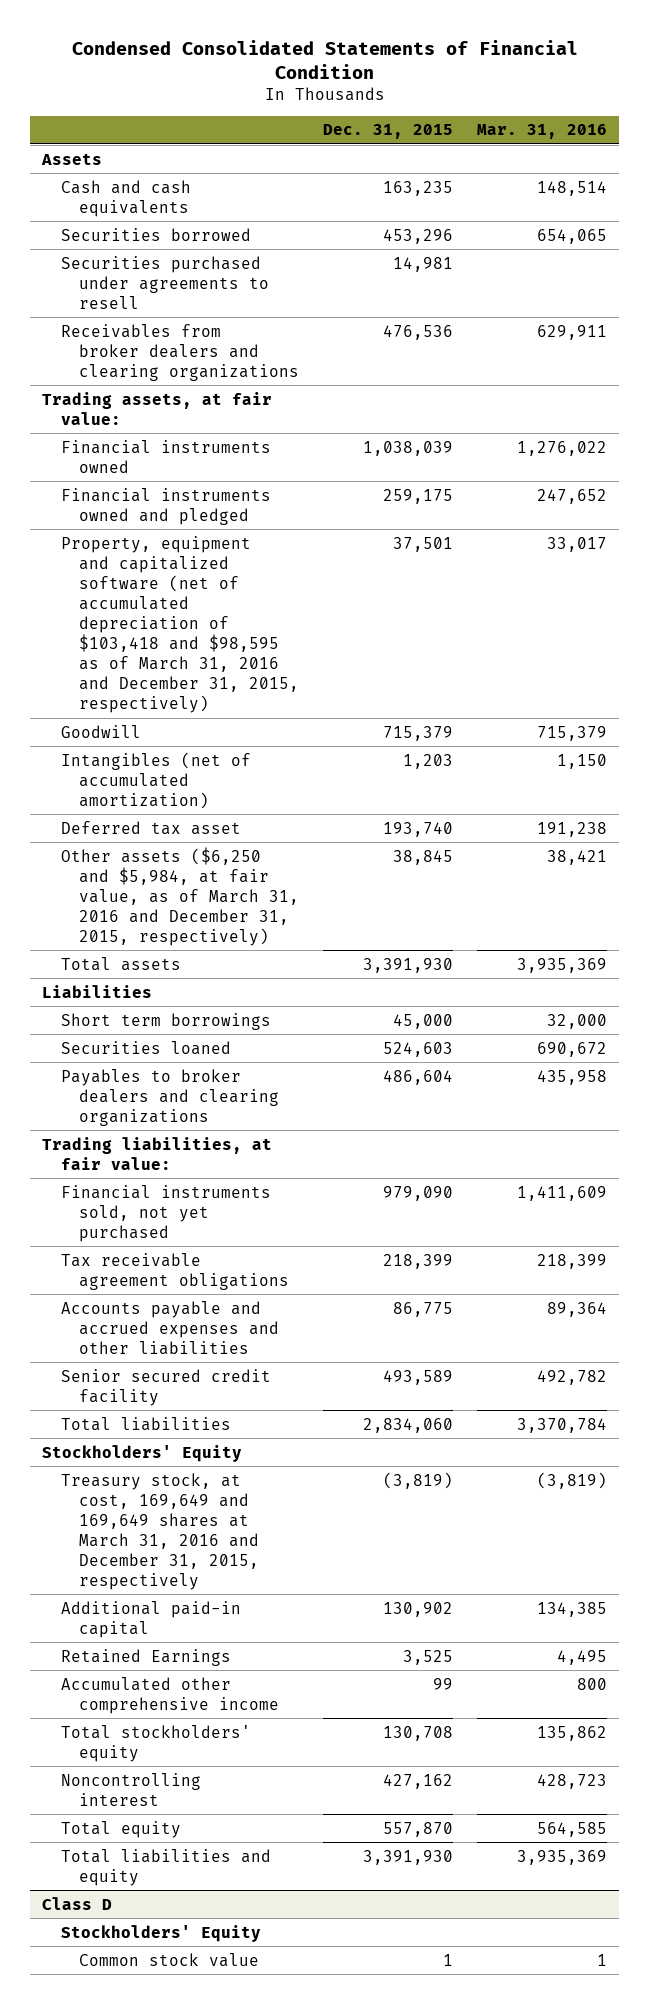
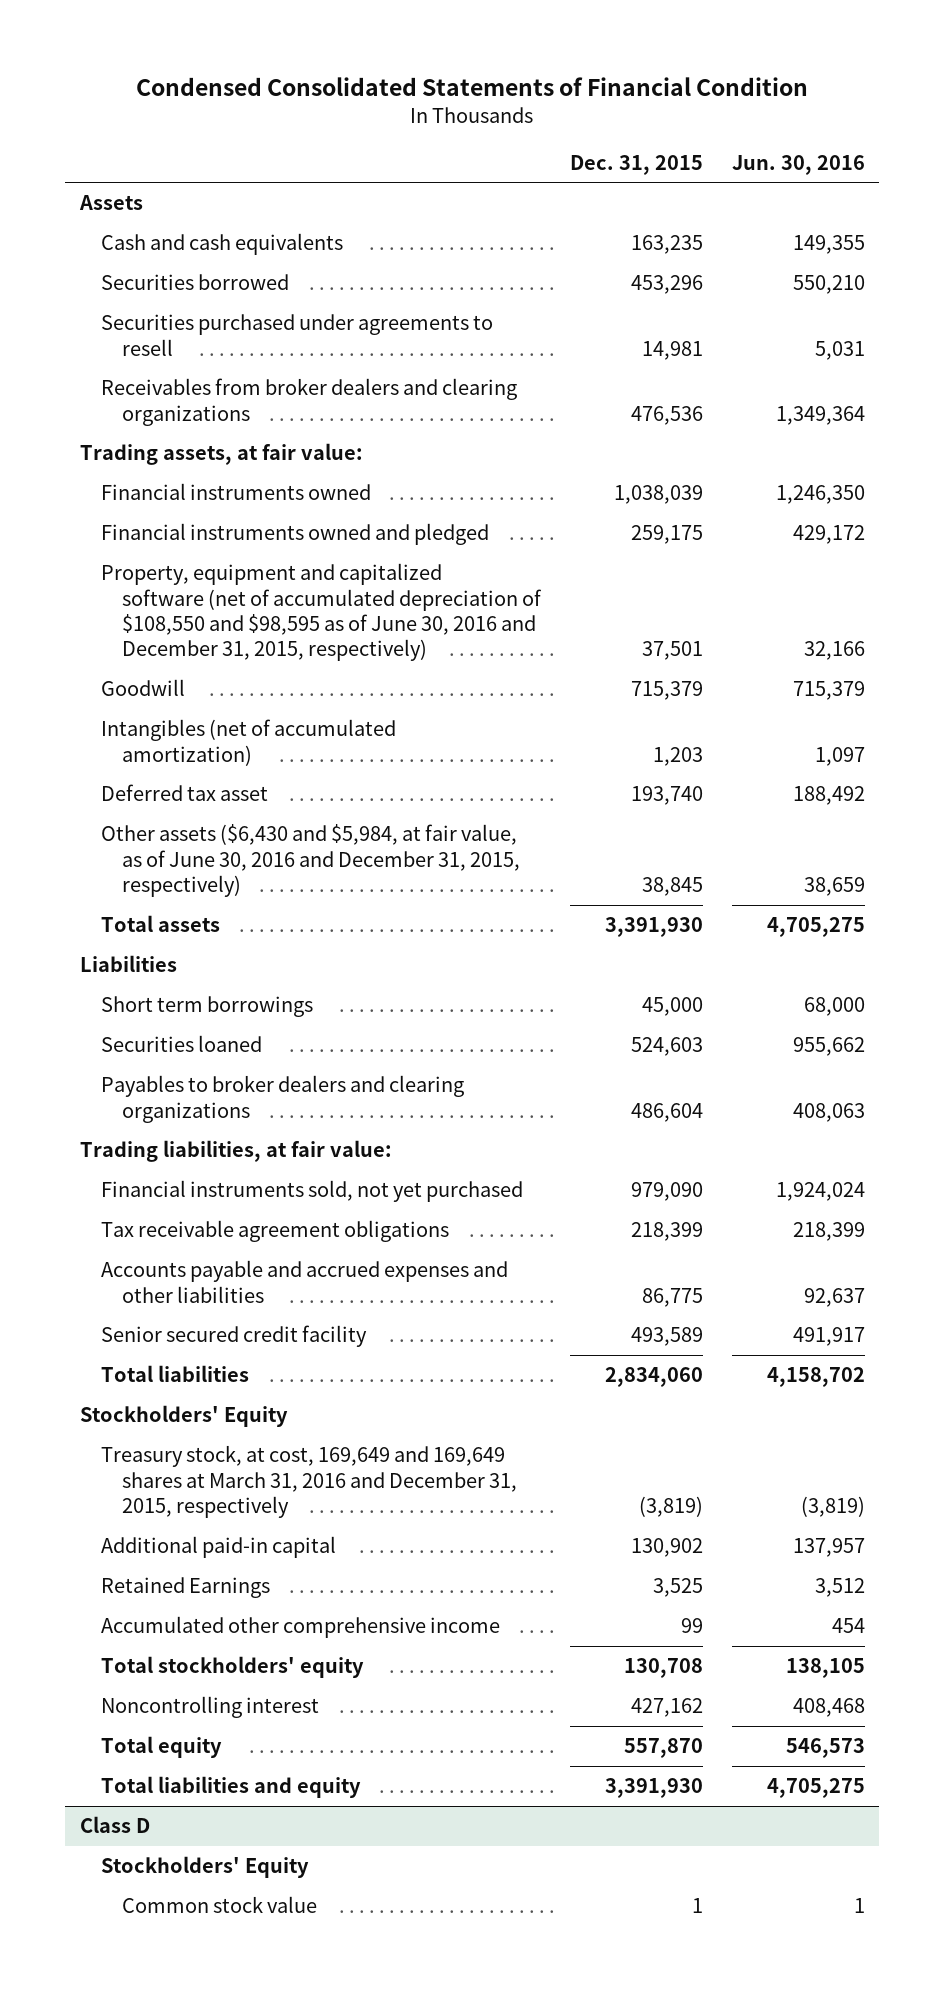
[476,124,607,140] Mar. 31, 2016 -> none
none -> [731,154,865,175] Jun. 30, 2016
[60,535,299,713] Property, equipment and capitalized software (net of accumulated depreciation of $103,418 and $98,595 as of March 31, 2016 and December 31, 2015, respectively) -> [100,563,542,662] Property, equipment and capitalized software (net of accumulated depreciation of $108,550 and $98,595 as of June 30, 2016 and December 31, 2015, respectively)
[60,846,299,946] Other assets ($6,250 and $5,984, at fair value, as of March 31, 2016 and December 31, 2015, respectively) -> [100,824,520,897] Other assets ($6,430 and $5,984, at fair value, as of June 30, 2016 and December 31, 2015, respectively)

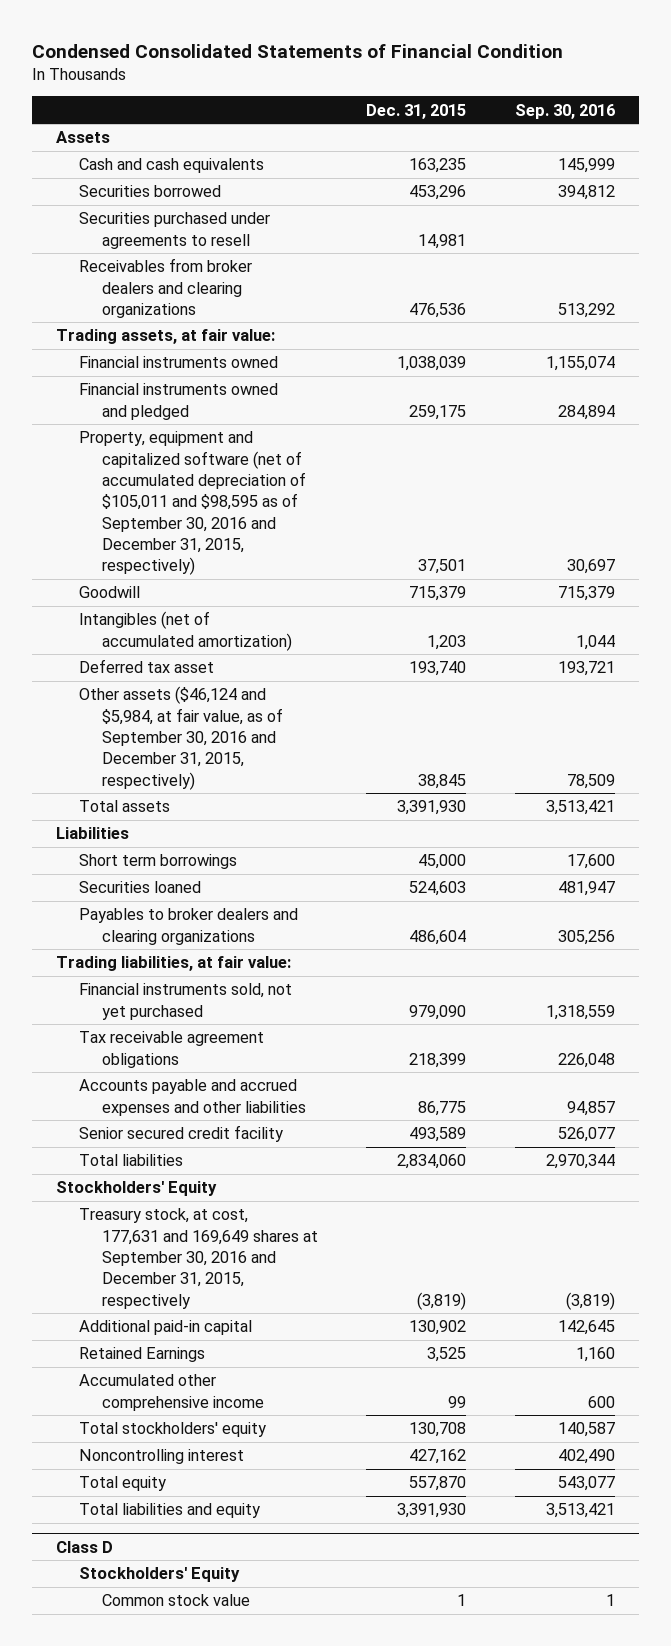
[731,154,865,175] Jun. 30, 2016 -> none
none -> [514,103,615,119] Sep. 30, 2016
[100,563,542,662] Property, equipment and capitalized software (net of accumulated depreciation of $108,550 and $98,595 as of June 30, 2016 and December 31, 2015, respectively) -> [79,431,306,576] Property, equipment and capitalized software (net of accumulated depreciation of $105,011 and $98,595 as of September 30, 2016 and December 31, 2015, respectively)
[100,824,520,897] Other assets ($6,430 and $5,984, at fair value, as of June 30, 2016 and December 31, 2015, respectively) -> [79,686,283,790] Other assets ($46,124 and $5,984, at fair value, as of September 30, 2016 and December 31, 2015, respectively)
[100,1445,517,1518] Treasury stock, at cost, 169,649 and 169,649 shares at March 31, 2016 and December 31, 2015, respectively -> [79,1208,318,1309] Treasury stock, at cost, 177,631 and 169,649 shares at September 30, 2016 and December 31, 2015, respectively

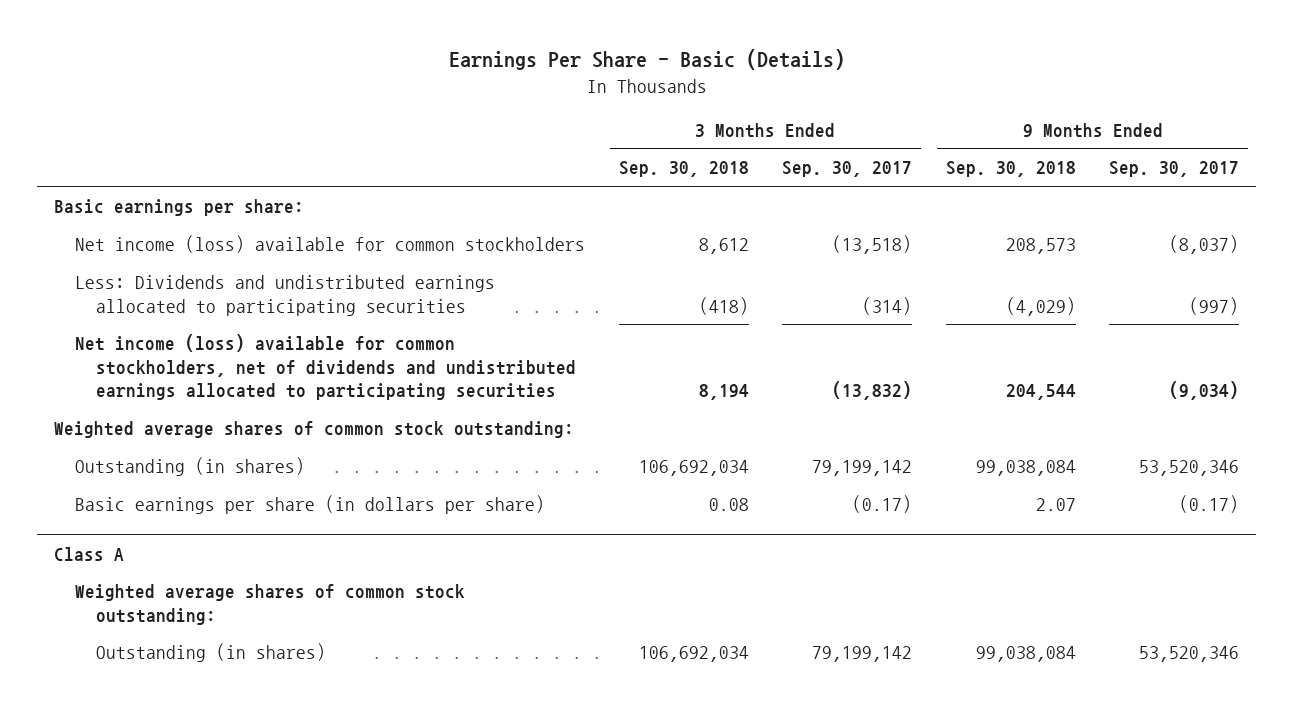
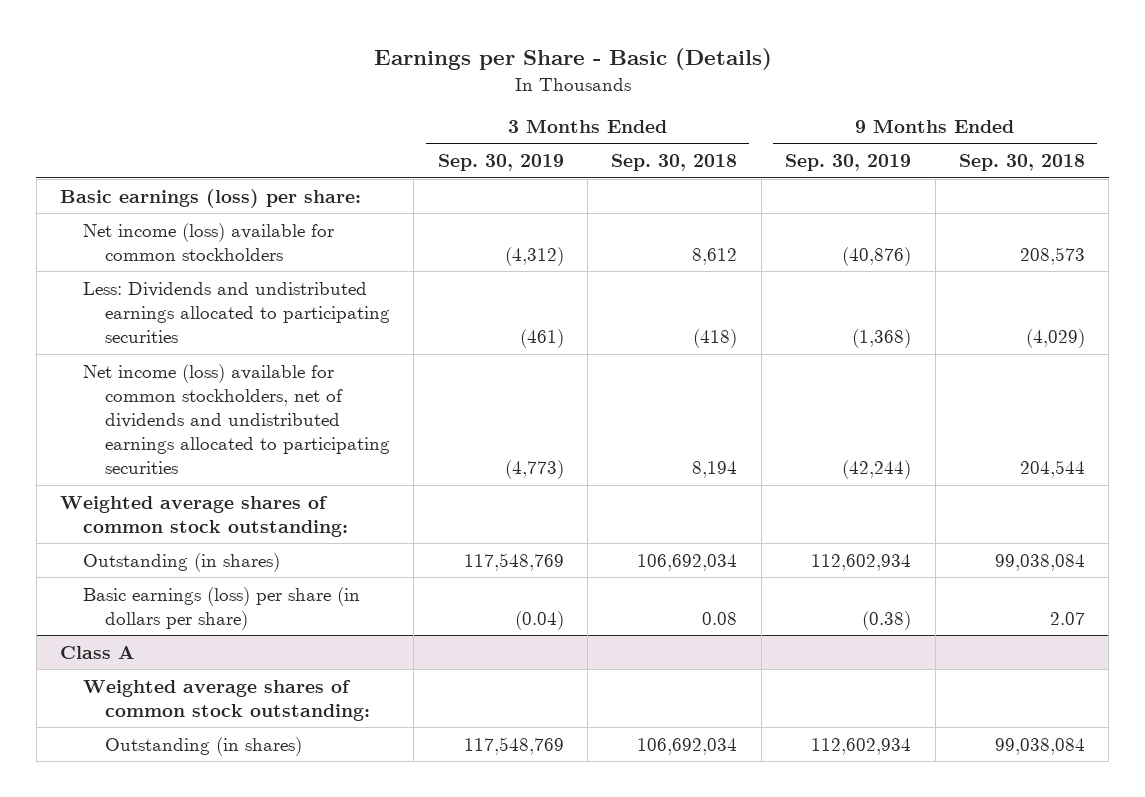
[448,49,845,71] Earnings Per Share - Basic (Details) -> [373,48,772,71] Earnings per Share - Basic (Details)
[782,161,913,178] Sep. 30, 2017 -> none
[1109,161,1240,178] Sep. 30, 2017 -> none
none -> [437,154,564,172] Sep. 30, 2019
none -> [785,154,912,172] Sep. 30, 2019
[53,198,304,216] Basic earnings per share: -> [60,188,362,208] Basic earnings (loss) per share:
[75,494,546,514] Basic earnings per share (in dollars per share) -> [82,586,360,630] Basic earnings (loss) per share (in dollars per share)

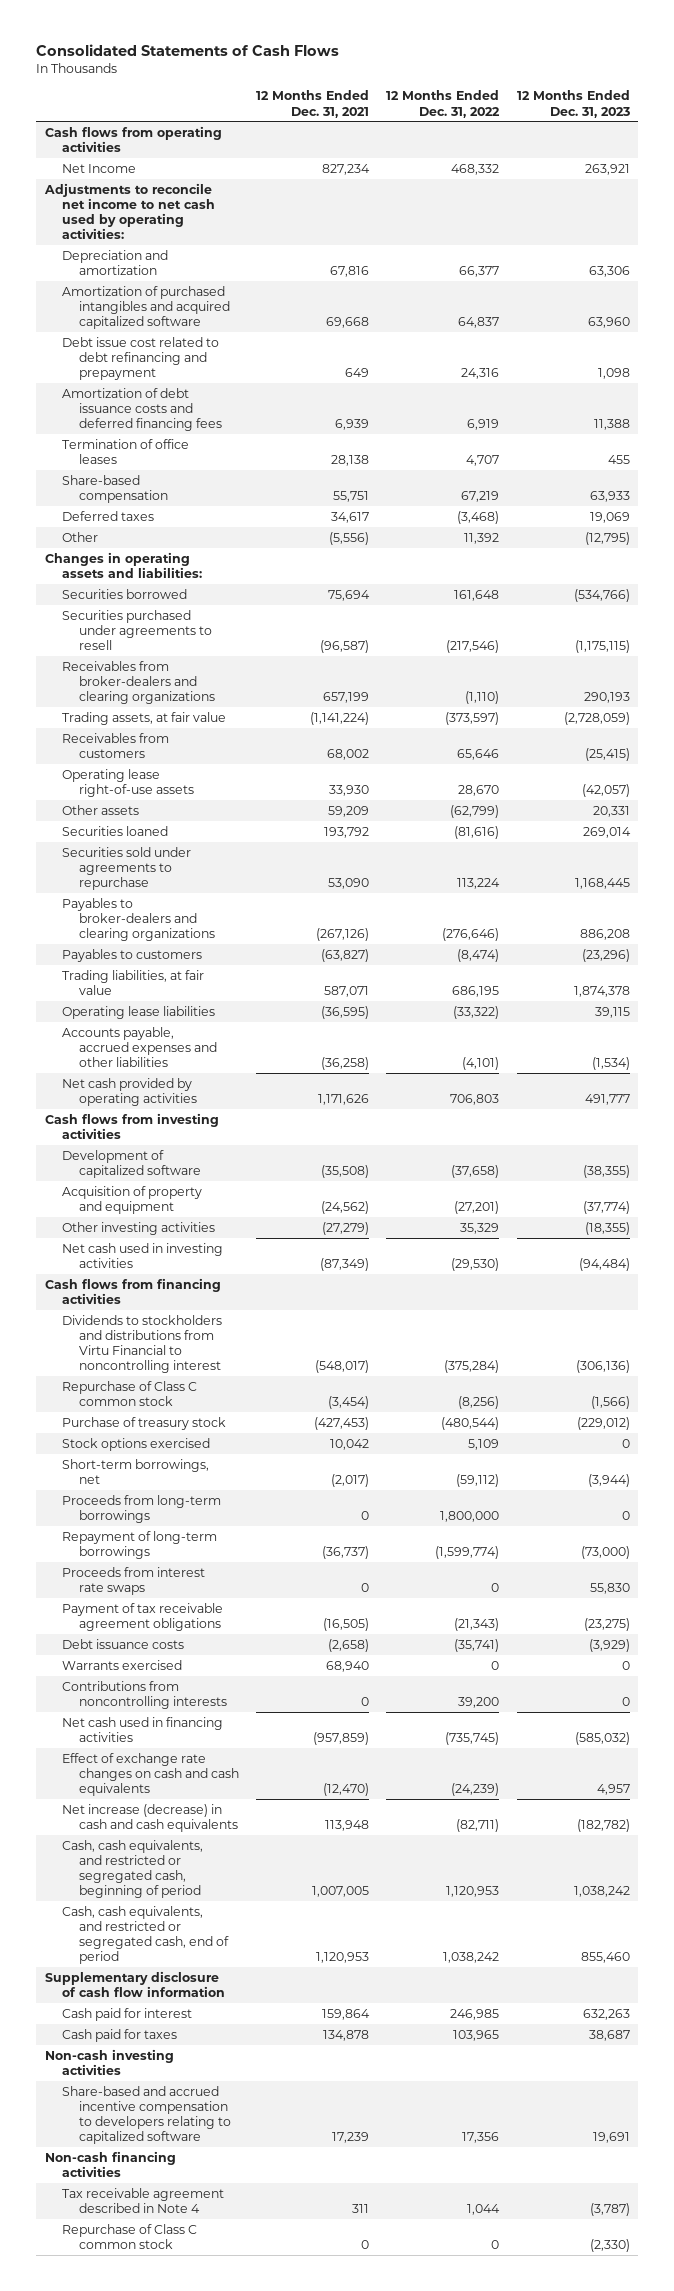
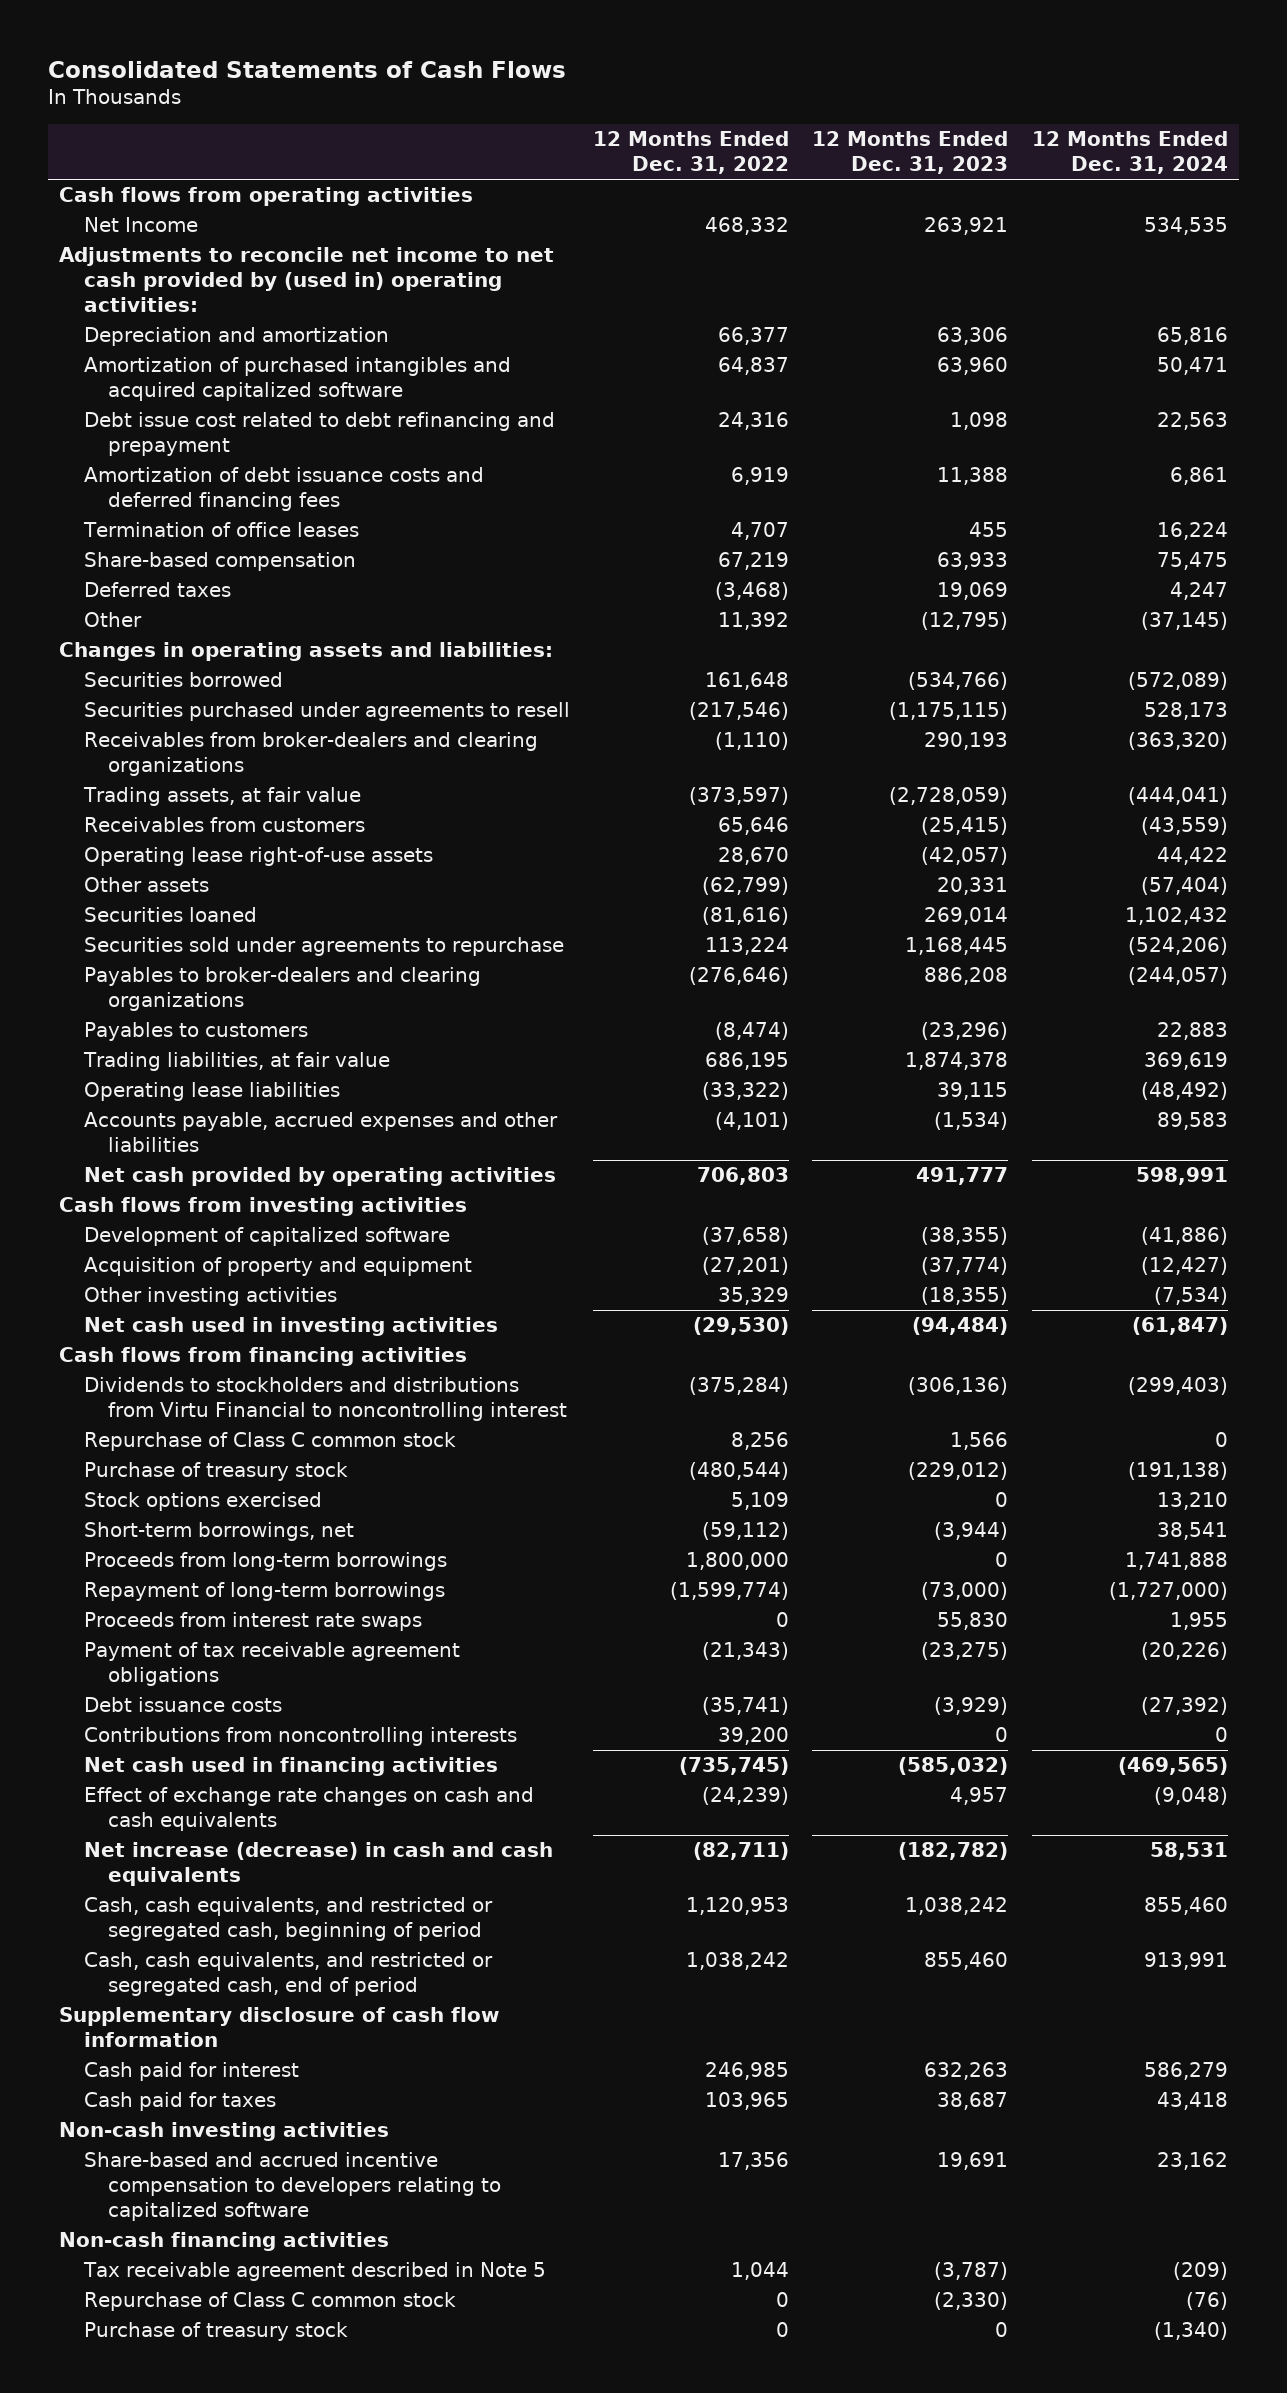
[256,90,370,118] 12 Months Ended Dec. 31, 2021 -> none
none -> [1031,130,1228,174] 12 Months Ended Dec. 31, 2024
[43,182,216,240] Adjustments to reconcile net income to net cash used by operating activities: -> [59,247,555,313] Adjustments to reconcile net income to net cash provided by (used in) operating activities:
[458,1395,500,1409] (8,256) -> [730,1432,789,1451] 8,256
[590,1395,630,1409] (1,566) -> [950,1432,1009,1451] 1,566
[62,1659,183,1670] Warrants exercised -> none
[62,2187,225,2213] Tax receivable agreement described in Note 4 -> [82,2262,546,2282] Tax receivable agreement described in Note 5
none -> [83,2322,348,2342] Purchase of treasury stock

